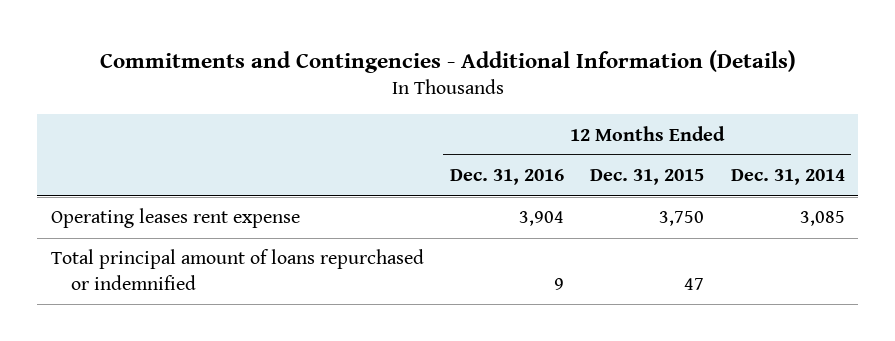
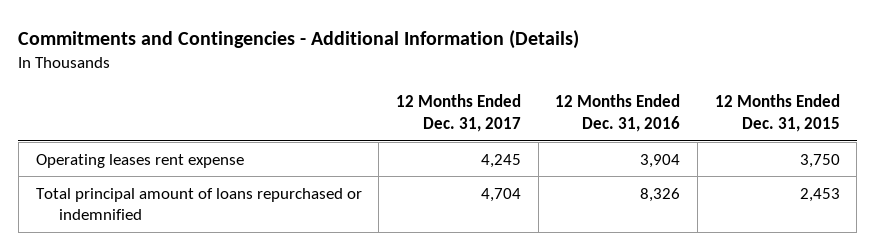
[730,169,845,186] Dec. 31, 2014 -> none
none -> [396,94,522,133] 12 Months Ended Dec. 31, 2017
[553,277,564,290] 9 -> [640,187,681,202] 8,326
[684,277,705,290] 47 -> [799,187,840,202] 2,453

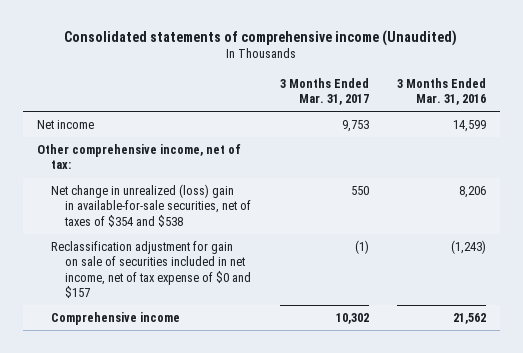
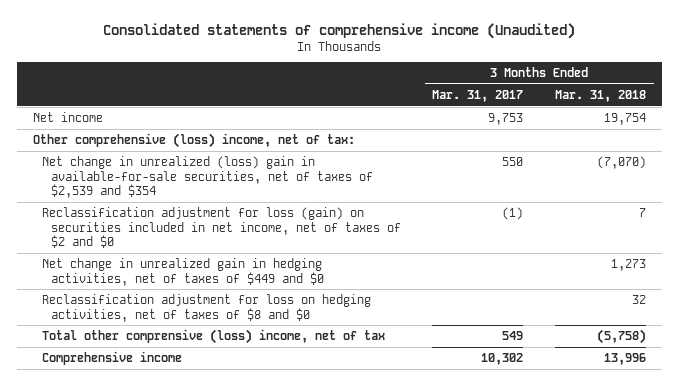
[397,77,487,106] 3 Months Ended Mar. 31, 2016 -> none
none -> [554,89,646,102] Mar. 31, 2018
[36,143,241,170] Other comprehensive income, net of tax: -> [32,132,355,148] Other comprehensive (loss) income, net of tax:
[50,183,252,227] Net change in unrealized (loss) gain in available-for-sale securities, net of taxes of $354 and $538 -> [41,155,374,199] Net change in unrealized (loss) gain in available-for-sale securities, net of taxes of $2,539 and $354
[50,240,252,299] Reclassification adjustment for gain on sale of securities included in net income, net of tax expense of $0 and $157 -> [41,206,402,249] Reclassification adjustment for loss (gain) on securities included in net income, net of taxes of $2 and $0
none -> [41,257,325,286] Net change in unrealized gain in hedging activities, net of taxes of $449 and $0
none -> [41,293,371,322] Reclassification adjustment for loss on hedging activities, net of taxes of $8 and $0
none -> [41,328,385,344] Total other comprensive (loss) income, net of tax

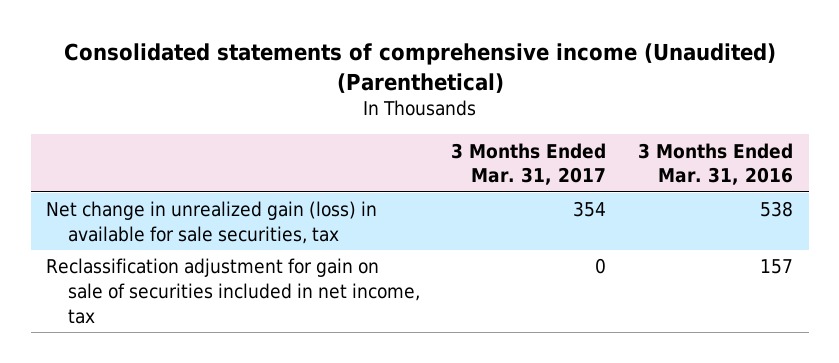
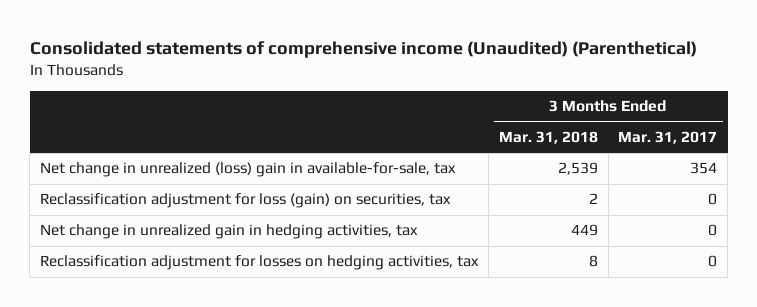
[637,142,793,186] 3 Months Ended Mar. 31, 2016 -> none
none -> [498,131,598,145] Mar. 31, 2018
[46,201,378,244] Net change in unrealized gain (loss) in available for sale securities, tax -> [40,162,457,178] Net change in unrealized (loss) gain in available-for-sale, tax
[46,258,420,324] Reclassification adjustment for gain on sale of securities included in net income, tax -> [40,193,452,209] Reclassification adjustment for loss (gain) on securities, tax
none -> [40,224,419,240] Net change in unrealized gain in hedging activities, tax
none -> [40,255,480,271] Reclassification adjustment for losses on hedging activities, tax

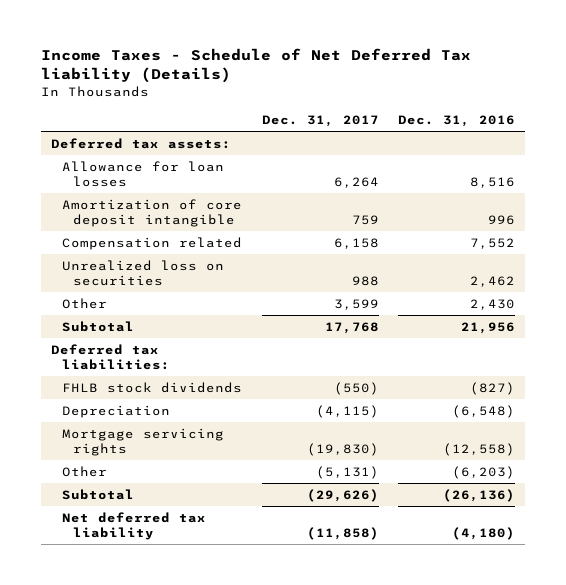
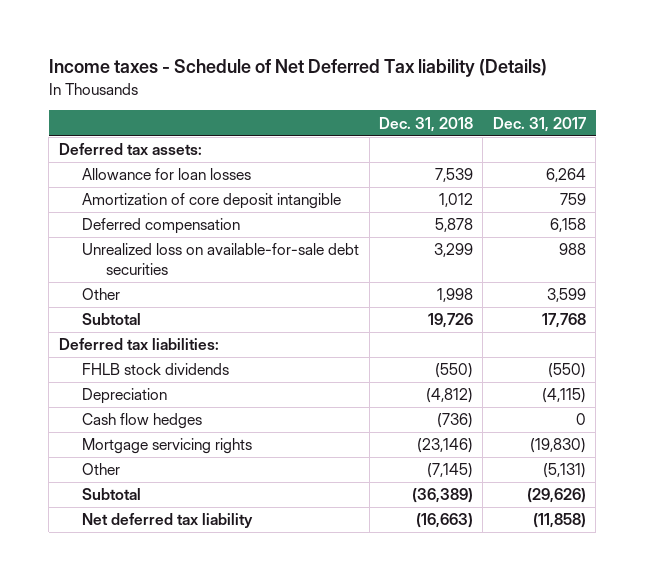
[41,48,472,84] Income Taxes - Schedule of Net Deferred Tax liability (Details) -> [48,59,547,78] Income taxes - Schedule of Net Deferred Tax liability (Details)
[398,114,516,127] Dec. 31, 2016 -> none
none -> [378,116,473,132] Dec. 31, 2018
[62,236,243,250] Compensation related -> [82,218,241,235] Deferred compensation
[62,259,225,286] Unrealized loss on securities -> [82,243,360,275] Unrealized loss on available-for-sale debt securities
none -> [82,413,203,430] Cash flow hedges

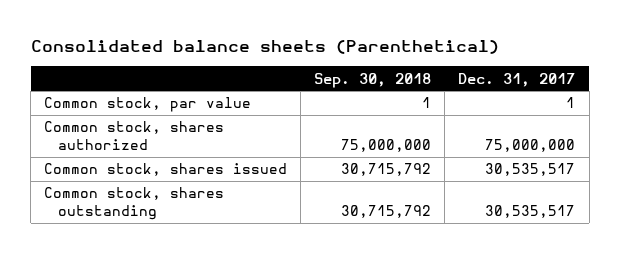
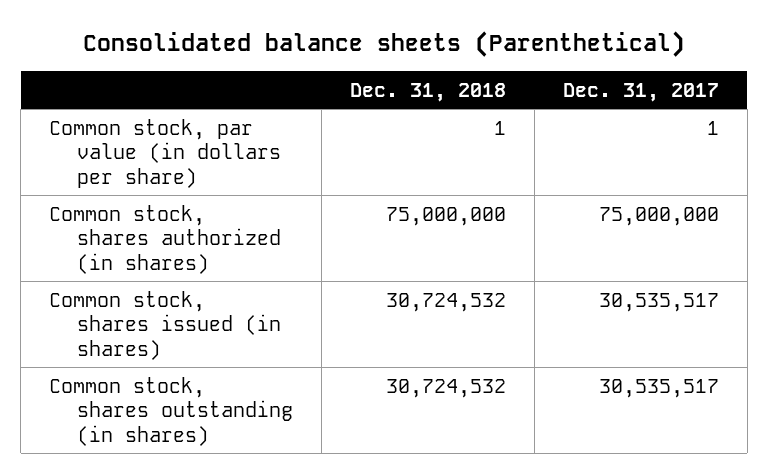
[314,72,432,88] Sep. 30, 2018 -> none
none -> [350,82,507,102] Dec. 31, 2018
[44,97,252,113] Common stock, par value -> [49,118,282,188] Common stock, par value (in dollars per share)
[44,121,225,151] Common stock, shares authorized -> [49,204,282,274] Common stock, shares authorized (in shares)
[44,163,288,177] Common stock, shares issued -> [49,290,282,360] Common stock, shares issued (in shares)
[44,187,225,221] Common stock, shares outstanding -> [49,376,294,446] Common stock, shares outstanding (in shares)

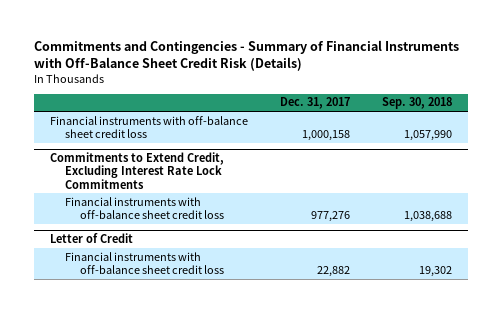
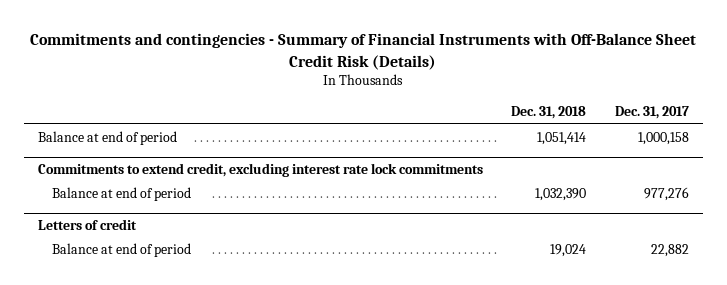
[33,39,459,71] Commitments and Contingencies - Summary of Financial Instruments with Off-Balance Sheet Credit Risk (Details) -> [30,33,697,70] Commitments and contingencies - Summary of Financial Instruments with Off-Balance Sheet Credit Risk (Details)
[381,97,452,110] Sep. 30, 2018 -> none
none -> [511,106,587,120] Dec. 31, 2018
[49,115,248,138] Financial instruments with off-balance sheet credit loss -> [37,130,177,145] Balance at end of period
[49,152,224,189] Commitments to Extend Credit, Excluding Interest Rate Lock Commitments -> [37,162,483,177] Commitments to extend credit, excluding interest rate lock commitments
[64,196,224,219] Financial instruments with off-balance sheet credit loss -> [51,186,191,201] Balance at end of period
[49,233,133,244] Letter of Credit -> [37,218,137,230] Letters of credit
[64,251,224,274] Financial instruments with off-balance sheet credit loss -> [51,242,191,257] Balance at end of period

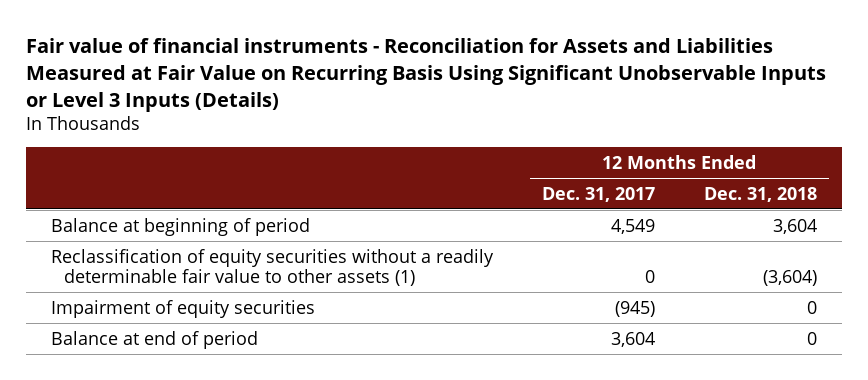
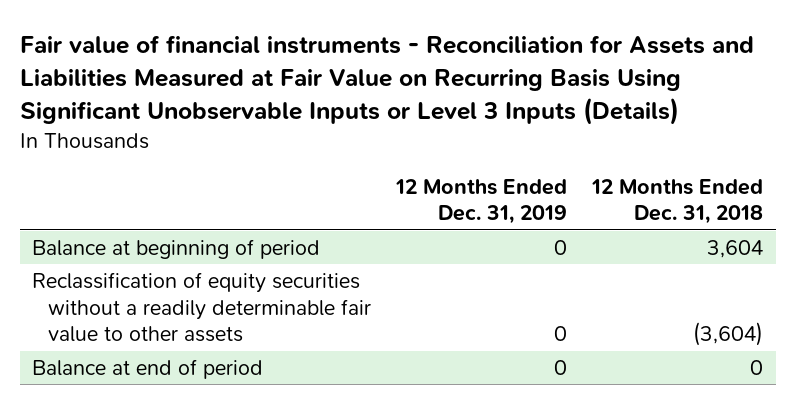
[541,186,655,202] Dec. 31, 2017 -> none
none -> [394,178,567,225] 12 Months Ended Dec. 31, 2019
[50,299,315,318] Impairment of equity securities -> none
[50,248,494,286] Reclassification of equity securities without a readily determinable fair value to other assets (1) -> [32,271,371,343] Reclassification of equity securities without a readily determinable fair value to other assets

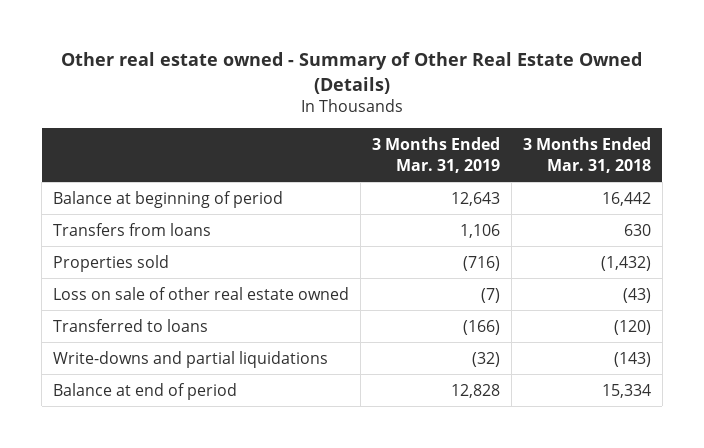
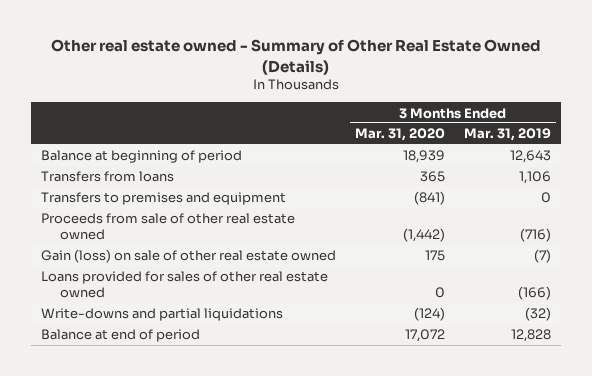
[522,137,651,173] 3 Months Ended Mar. 31, 2018 -> none
none -> [354,128,445,142] Mar. 31, 2020
none -> [40,192,286,206] Transfers to premises and equipment
[53,254,170,272] Properties sold -> [40,213,295,241] Proceeds from sale of other real estate owned
[53,286,350,300] Loss on sale of other real estate owned -> [40,249,336,264] Gain (loss) on sale of other real estate owned
[53,318,209,332] Transferred to loans -> [40,271,328,299] Loans provided for sales of other real estate owned

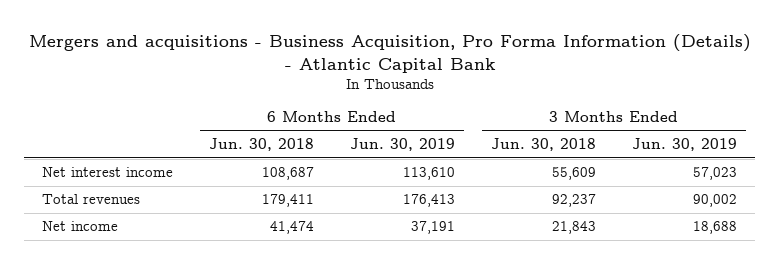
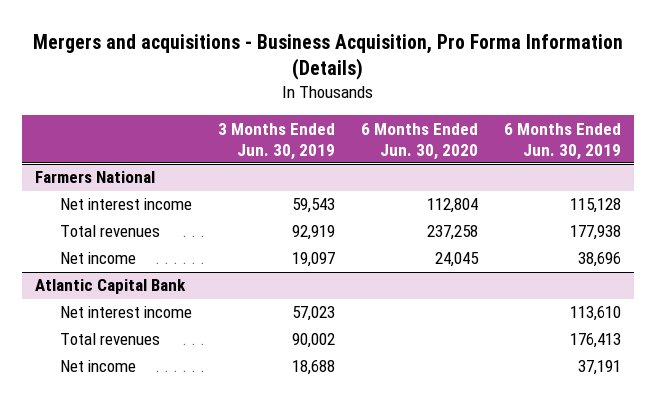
[28,33,751,73] Mergers and acquisitions - Business Acquisition, Pro Forma Information (Details) - Atlantic Capital Bank -> [33,33,624,81] Mergers and acquisitions - Business Acquisition, Pro Forma Information (Details)
[209,138,315,152] Jun. 30, 2018 -> none
[491,138,597,152] Jun. 30, 2018 -> none
none -> [361,122,479,160] 6 Months Ended Jun. 30, 2020
none -> [35,171,156,184] Farmers National
none -> [60,198,193,211] Net interest income
none -> [60,225,161,238] Total revenues
none -> [60,252,137,265] Net income
none -> [35,279,187,295] Atlantic Capital Bank

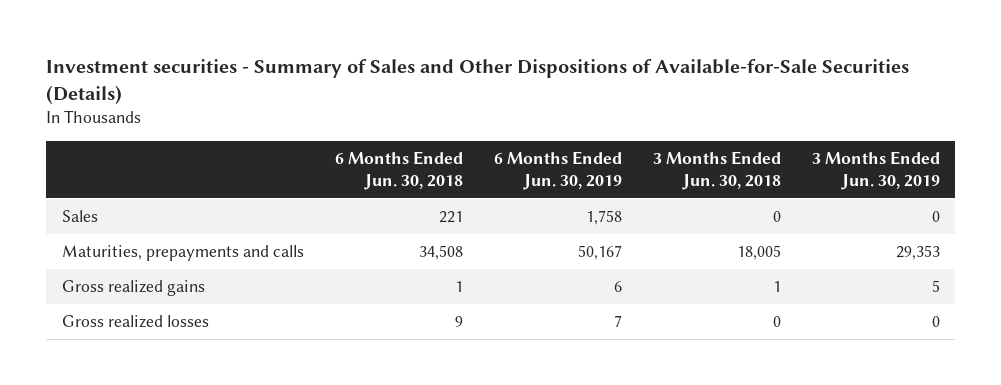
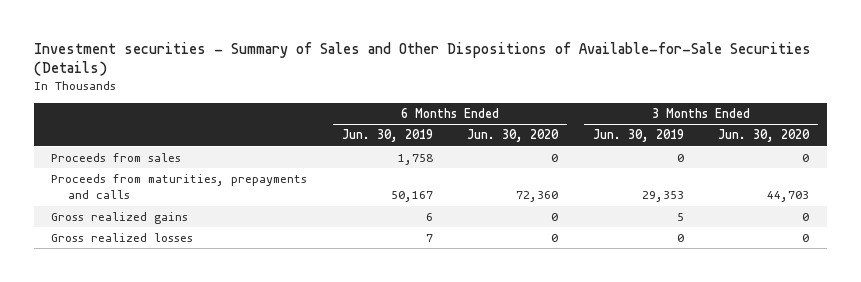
[334,150,463,191] 6 Months Ended Jun. 30, 2018 -> none
[652,150,781,191] 3 Months Ended Jun. 30, 2018 -> none
none -> [467,129,560,143] Jun. 30, 2020
none -> [718,129,811,143] Jun. 30, 2020
[61,210,98,223] Sales -> [51,152,182,162] Proceeds from sales
[61,245,304,262] Maturities, prepayments and calls -> [51,173,308,200] Proceeds from maturities, prepayments and calls

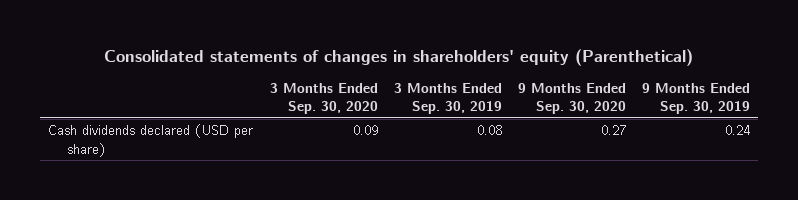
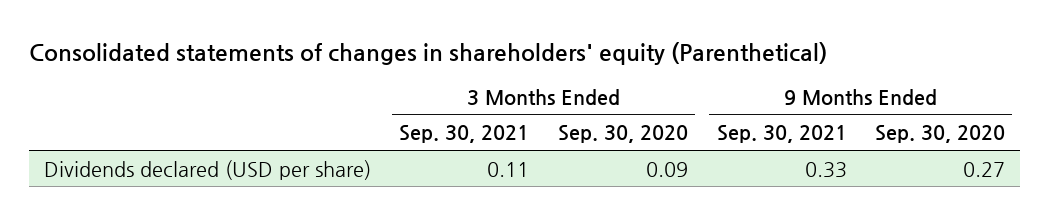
[393,82,502,115] 3 Months Ended Sep. 30, 2019 -> none
[641,82,750,115] 9 Months Ended Sep. 30, 2019 -> none
none -> [399,125,530,144] Sep. 30, 2021
none -> [716,125,847,144] Sep. 30, 2021
[48,124,254,157] Cash dividends declared (USD per share) -> [43,159,371,180] Dividends declared (USD per share)

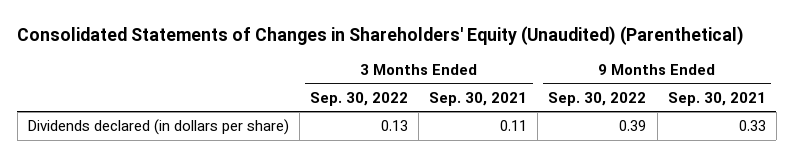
[29,41,828,65] Consolidated statements of changes in shareholders' equity (Parenthetical) -> [17,25,745,45] Consolidated Statements of Changes in Shareholders' Equity (Unaudited) (Parenthetical)
[557,125,688,144] Sep. 30, 2020 -> none
[875,125,1006,144] Sep. 30, 2020 -> none
none -> [310,91,409,106] Sep. 30, 2022
none -> [548,91,647,106] Sep. 30, 2022
[43,159,371,180] Dividends declared (USD per share) -> [27,119,289,136] Dividends declared (in dollars per share)

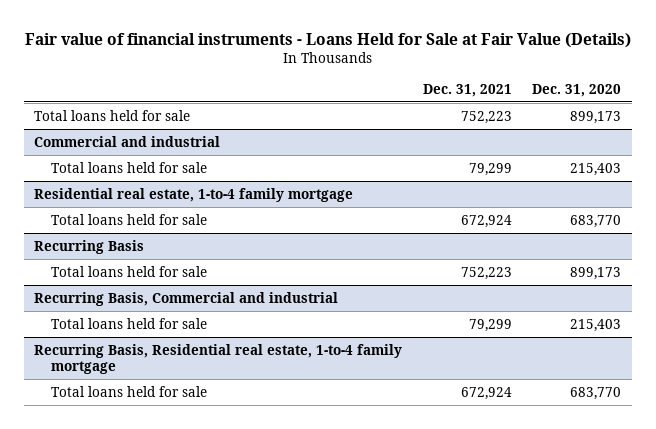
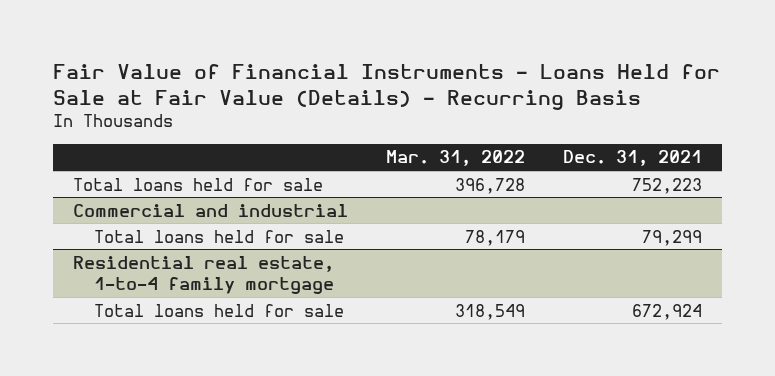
[24,32,631,48] Fair value of financial instruments - Loans Held for Sale at Fair Value (Details) -> [53,64,721,110] Fair Value of Financial Instruments - Loans Held for Sale at Fair Value (Details) - Recurring Basis
[532,83,622,97] Dec. 31, 2020 -> none
none -> [385,150,525,167] Mar. 31, 2022
[34,239,145,254] Recurring Basis -> none
[50,265,207,277] Total loans held for sale -> none
[34,291,339,306] Recurring Basis, Commercial and industrial -> none
[50,317,207,329] Total loans held for sale -> none
[34,343,403,374] Recurring Basis, Residential real estate, 1-to-4 family mortgage -> none
[50,385,207,397] Total loans held for sale -> none

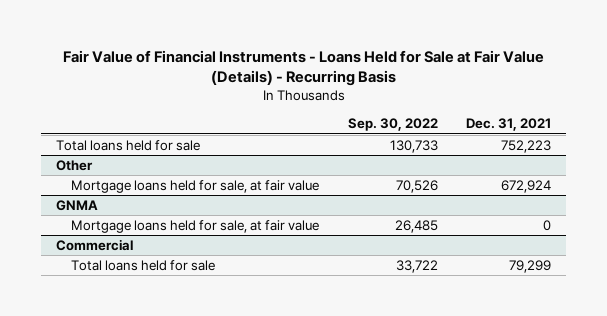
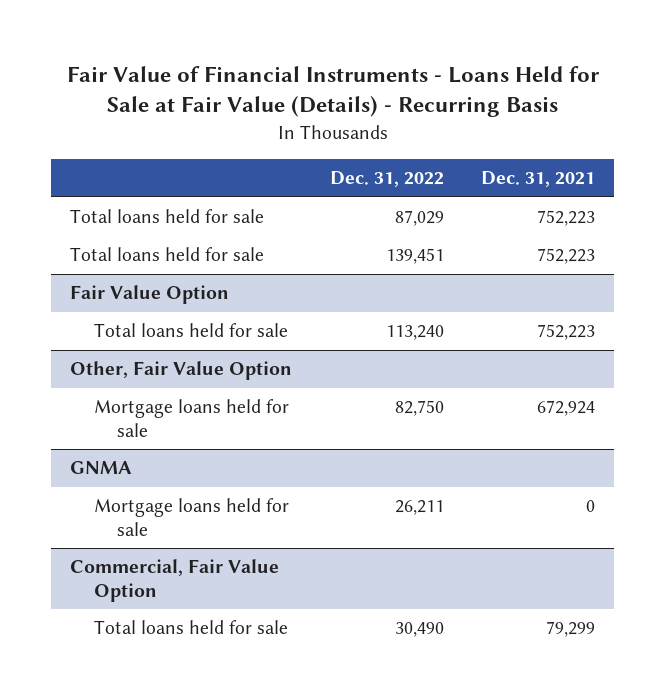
[347,118,438,132] Sep. 30, 2022 -> none
none -> [329,171,444,188] Dec. 31, 2022
none -> [69,247,264,262] Total loans held for sale
[55,159,93,171] Other -> [69,285,229,305] Fair Value Option
none -> [93,323,288,338] Total loans held for sale
none -> [69,361,292,381] Other, Fair Value Option
[70,179,319,193] Mortgage loans held for sale, at fair value -> [93,399,289,437] Mortgage loans held for sale
[55,238,133,251] Commercial -> none
[70,219,319,233] Mortgage loans held for sale, at fair value -> [93,498,289,536] Mortgage loans held for sale
none -> [69,559,279,602] Commercial, Fair Value Option

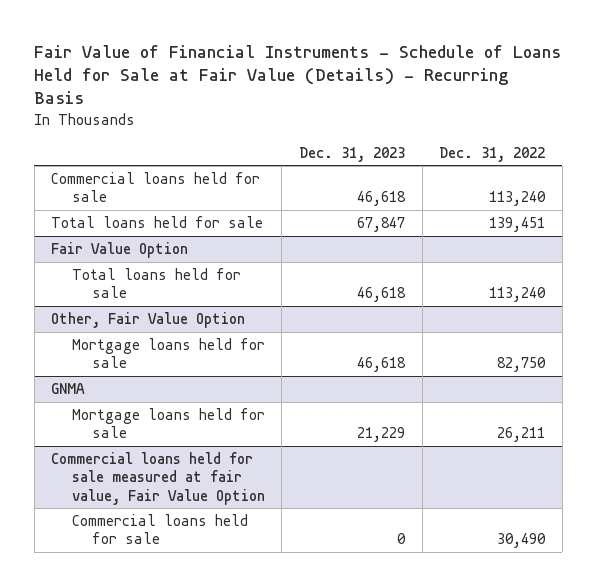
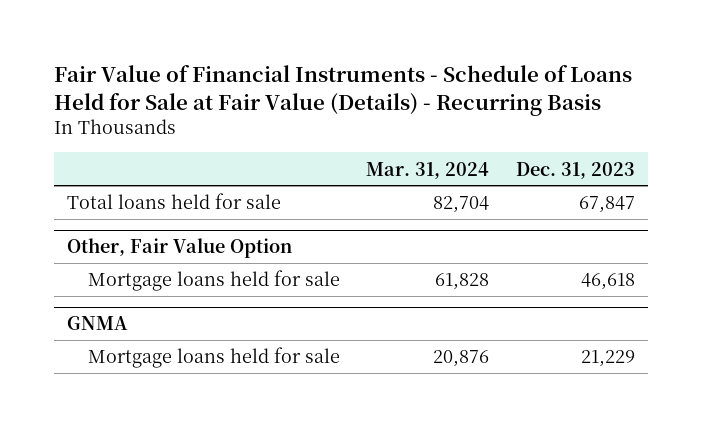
[439,146,546,162] Dec. 31, 2022 -> none
none -> [366,161,490,179] Mar. 31, 2024
[51,171,261,203] Commercial loans held for sale -> none
[51,241,189,258] Fair Value Option -> none
[71,267,241,299] Total loans held for sale -> none
[51,451,265,505] Commercial loans held for sale measured at fair value, Fair Value Option -> none
[71,513,248,545] Commercial loans held for sale -> none

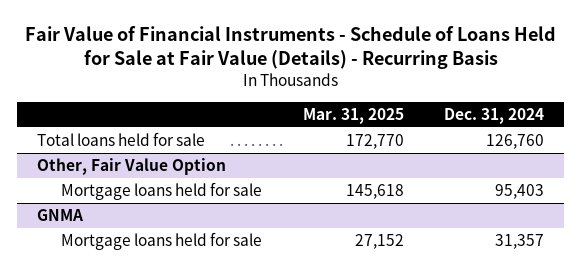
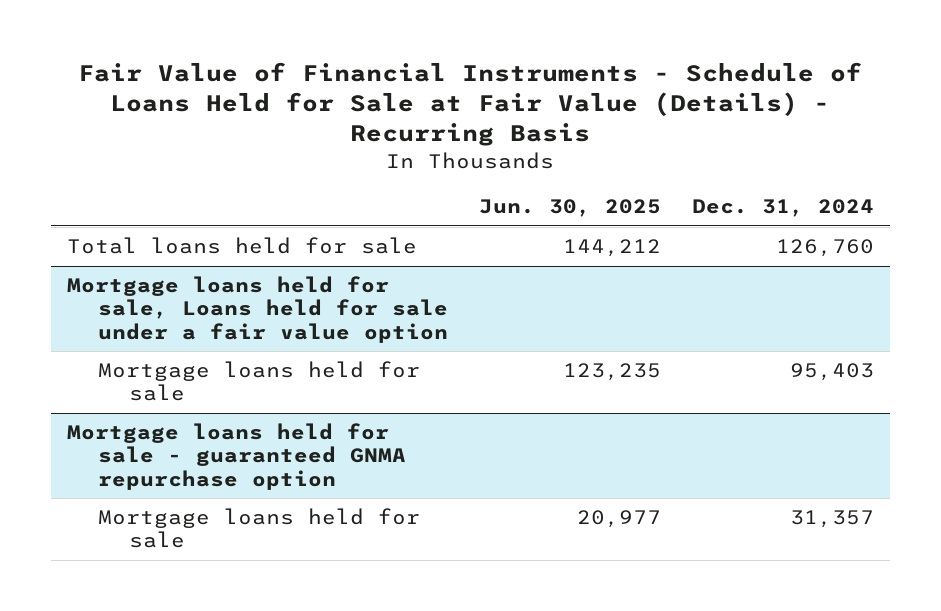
[302,107,404,124] Mar. 31, 2025 -> none
none -> [478,199,661,218] Jun. 30, 2025
[37,158,227,176] Other, Fair Value Option -> none
none -> [66,276,448,343] Mortgage loans held for sale, Loans held for sale under a fair value option
[37,209,84,222] GNMA -> [66,423,406,490] Mortgage loans held for sale - guaranteed GNMA repurchase option

